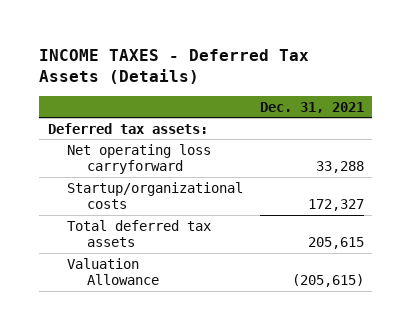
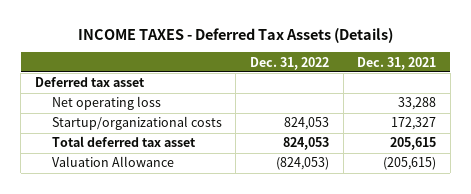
none -> [250,56,330,70] Dec. 31, 2022
[47,122,208,134] Deferred tax assets: -> [34,77,145,88] Deferred tax asset
[67,143,212,175] Net operating loss carryforward -> [51,96,161,111] Net operating loss
[67,219,212,248] Total deferred tax assets -> [51,136,196,148] Total deferred tax asset

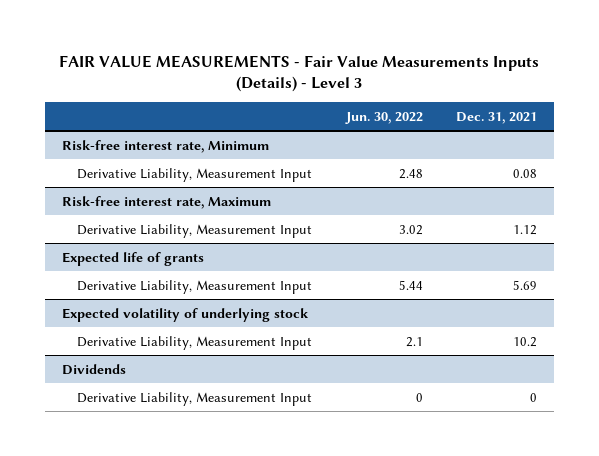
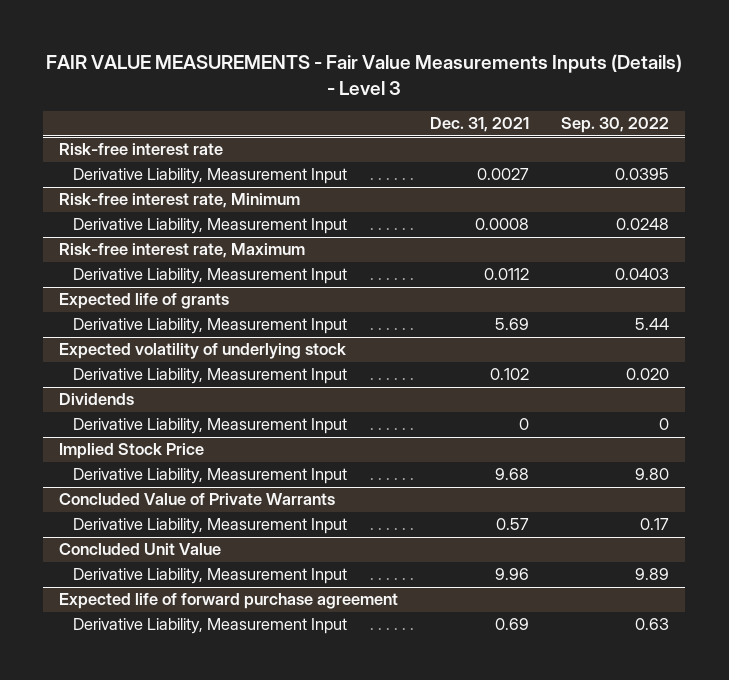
[344,111,423,124] Jun. 30, 2022 -> none
none -> [561,117,670,134] Sep. 30, 2022
none -> [59,143,224,156] Risk-free interest rate
none -> [72,168,347,185] Derivative Liability, Measurement Input
[513,168,538,178] 0.08 -> [475,218,530,231] 0.0008
[513,224,538,235] 1.12 -> [484,268,530,281] 0.0112
[513,336,538,347] 10.2 -> [490,368,530,381] 0.102
none -> [59,443,205,460] Implied Stock Price
none -> [72,468,347,485] Derivative Liability, Measurement Input
none -> [59,493,336,506] Concluded Value of Private Warrants
none -> [72,518,347,535] Derivative Liability, Measurement Input
none -> [59,543,222,556] Concluded Unit Value
none -> [72,568,347,585] Derivative Liability, Measurement Input
none -> [59,593,399,610] Expected life of forward purchase agreement
none -> [72,618,347,635] Derivative Liability, Measurement Input

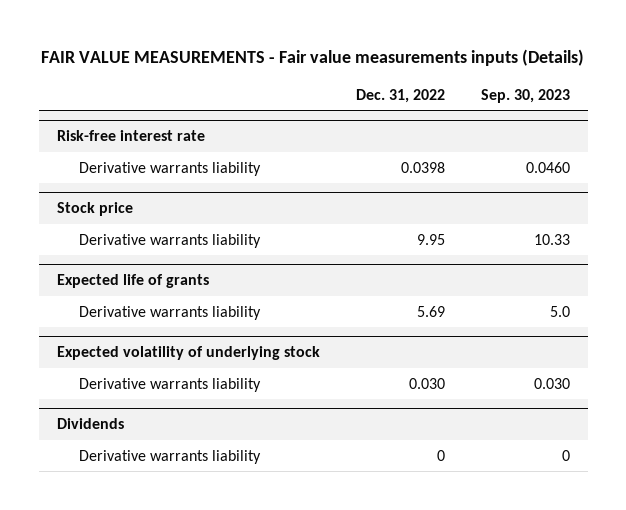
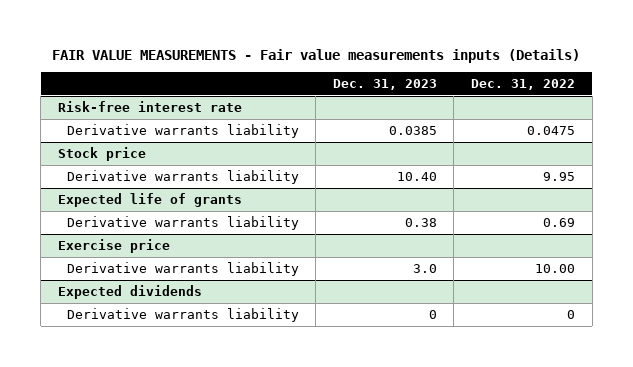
[480,88,570,103] Sep. 30, 2023 -> none
none -> [332,78,437,90] Dec. 31, 2023
[400,161,445,173] 0.0398 -> [527,125,576,135] 0.0475
[56,346,320,361] Expected volatility of underlying stock -> none
[416,305,445,317] 5.69 -> [543,217,576,227] 0.69
none -> [57,238,170,253] Exercise price
[408,377,445,389] 0.030 -> [535,263,576,273] 10.00
[56,418,124,430] Dividends -> [57,284,202,299] Expected dividends

